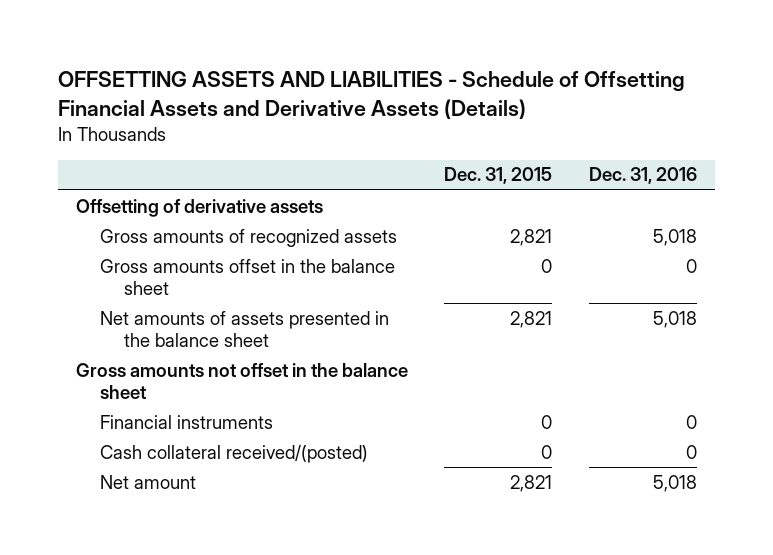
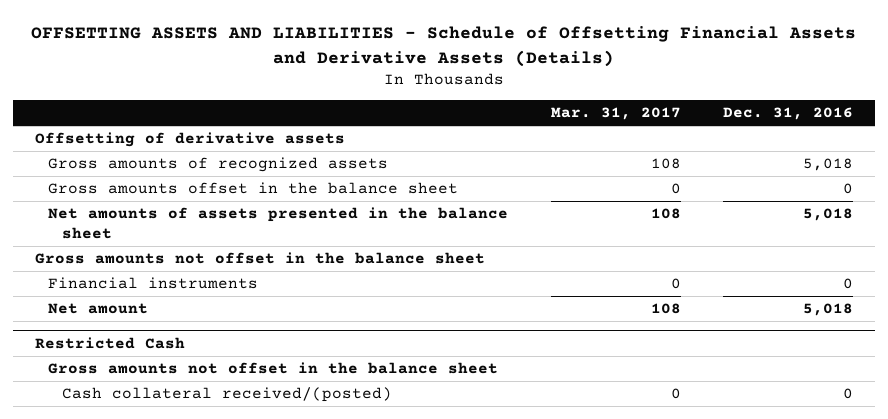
[444,167,553,185] Dec. 31, 2015 -> none
none -> [550,107,681,121] Mar. 31, 2017
[100,443,369,463] Cash collateral received/(posted) -> none
none -> [34,336,185,349] Restricted Cash
none -> [48,362,499,375] Gross amounts not offset in the balance sheet
none -> [61,387,392,403] Cash collateral received/(posted)

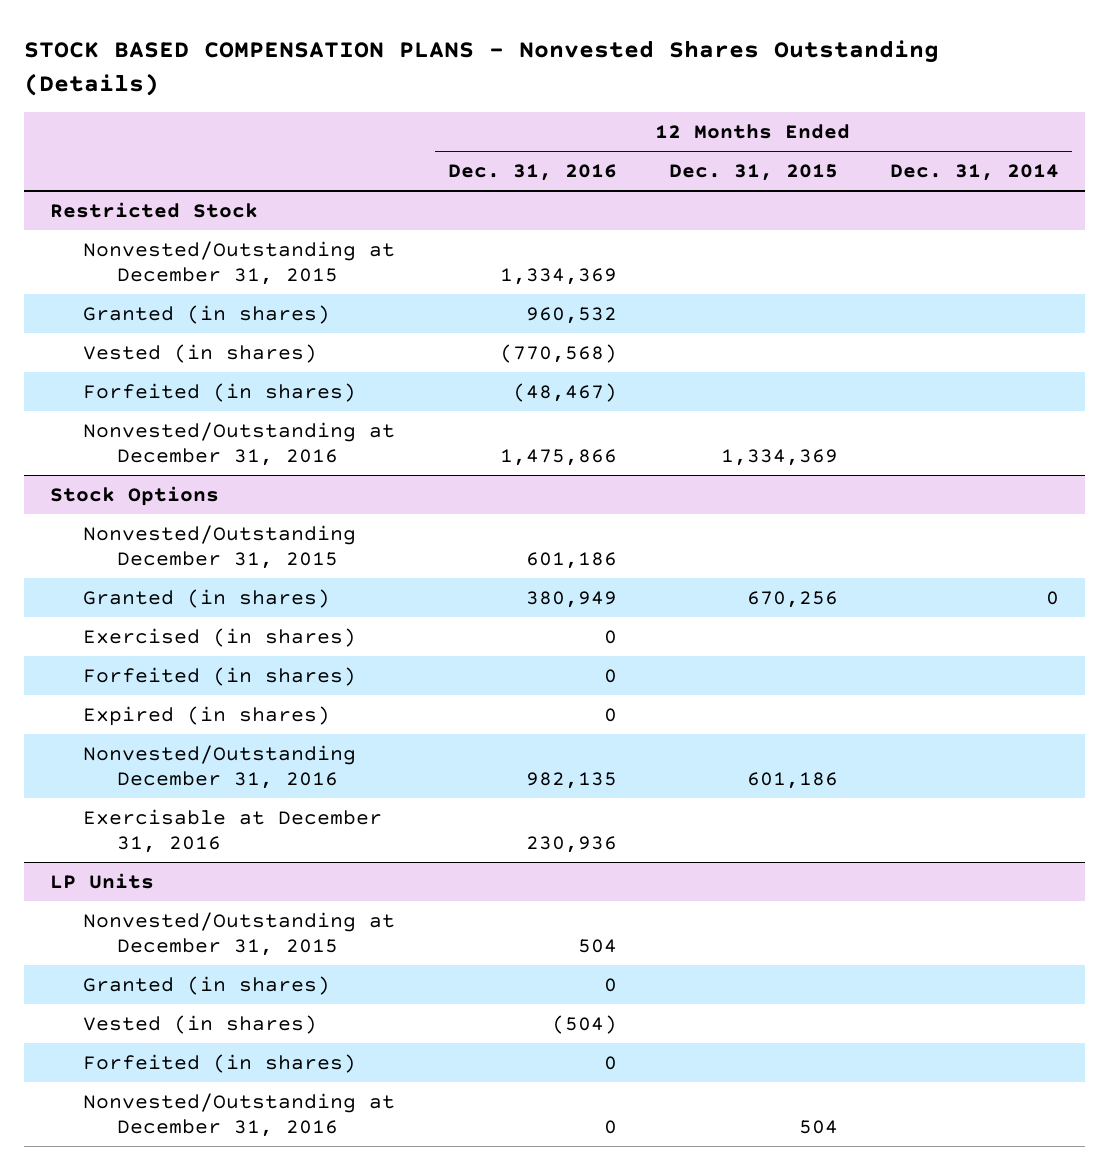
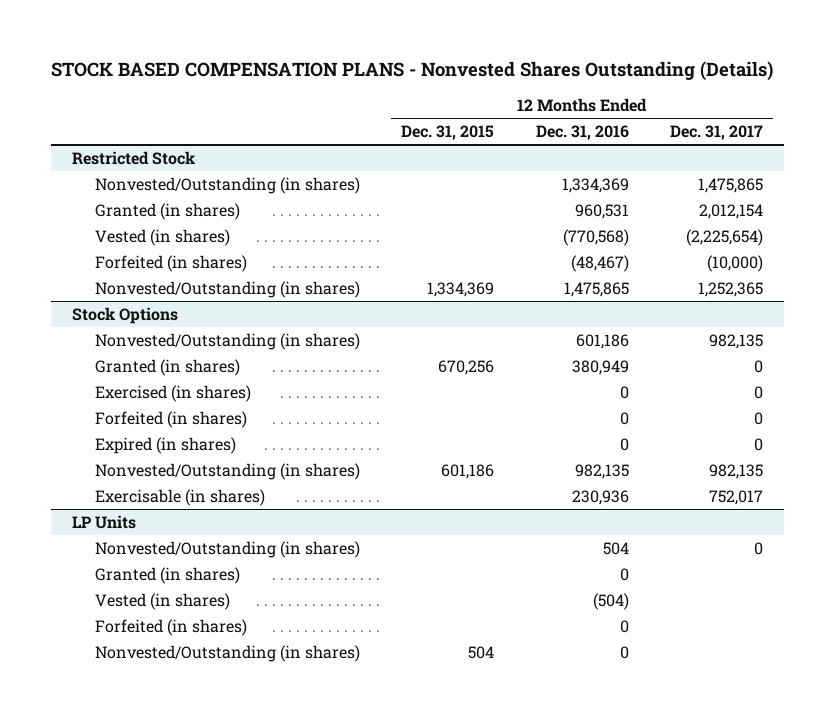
[889,164,1059,182] Dec. 31, 2014 -> none
none -> [669,124,763,140] Dec. 31, 2017
[83,240,396,285] Nonvested/Outstanding at December 31, 2015 -> [94,176,360,194] Nonvested/Outstanding (in shares)
[525,306,617,324] 960,532 -> [574,203,629,219] 960,531
[83,421,396,466] Nonvested/Outstanding at December 31, 2016 -> [94,280,360,298] Nonvested/Outstanding (in shares)
[499,448,617,466] 1,475,866 -> [563,281,629,297] 1,475,865
[83,524,357,569] Nonvested/Outstanding December 31, 2015 -> [94,332,360,350] Nonvested/Outstanding (in shares)
[83,744,357,789] Nonvested/Outstanding December 31, 2016 -> [94,462,360,480] Nonvested/Outstanding (in shares)
[83,808,383,853] Exercisable at December 31, 2016 -> [94,488,265,506] Exercisable (in shares)
[83,911,396,956] Nonvested/Outstanding at December 31, 2015 -> [94,540,360,558] Nonvested/Outstanding (in shares)
[83,1092,396,1137] Nonvested/Outstanding at December 31, 2016 -> [94,644,360,662] Nonvested/Outstanding (in shares)

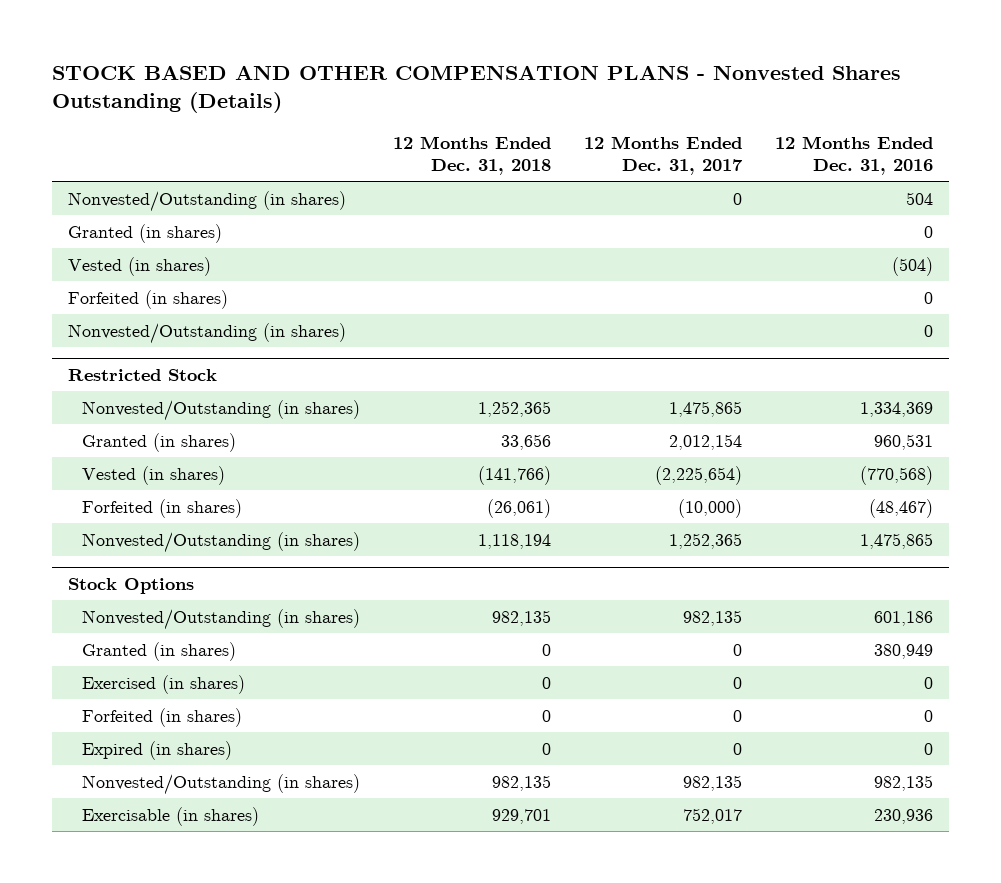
[50,61,773,82] STOCK BASED COMPENSATION PLANS - Nonvested Shares Outstanding (Details) -> [51,65,901,114] STOCK BASED AND OTHER COMPENSATION PLANS - Nonvested Shares Outstanding (Details)
[401,124,495,140] Dec. 31, 2015 -> none
none -> [393,136,552,176] 12 Months Ended Dec. 31, 2018
none -> [68,190,347,212] Nonvested/Outstanding (in shares)
none -> [68,223,223,243] Granted (in shares)
none -> [68,256,212,276] Vested (in shares)
none -> [68,289,229,309] Forfeited (in shares)
none -> [68,322,347,344] Nonvested/Outstanding (in shares)
[71,514,136,529] LP Units -> none
[94,540,360,558] Nonvested/Outstanding (in shares) -> none
[94,566,240,584] Granted (in shares) -> none
[94,592,230,610] Vested (in shares) -> none
[94,618,247,636] Forfeited (in shares) -> none
[94,644,360,662] Nonvested/Outstanding (in shares) -> none

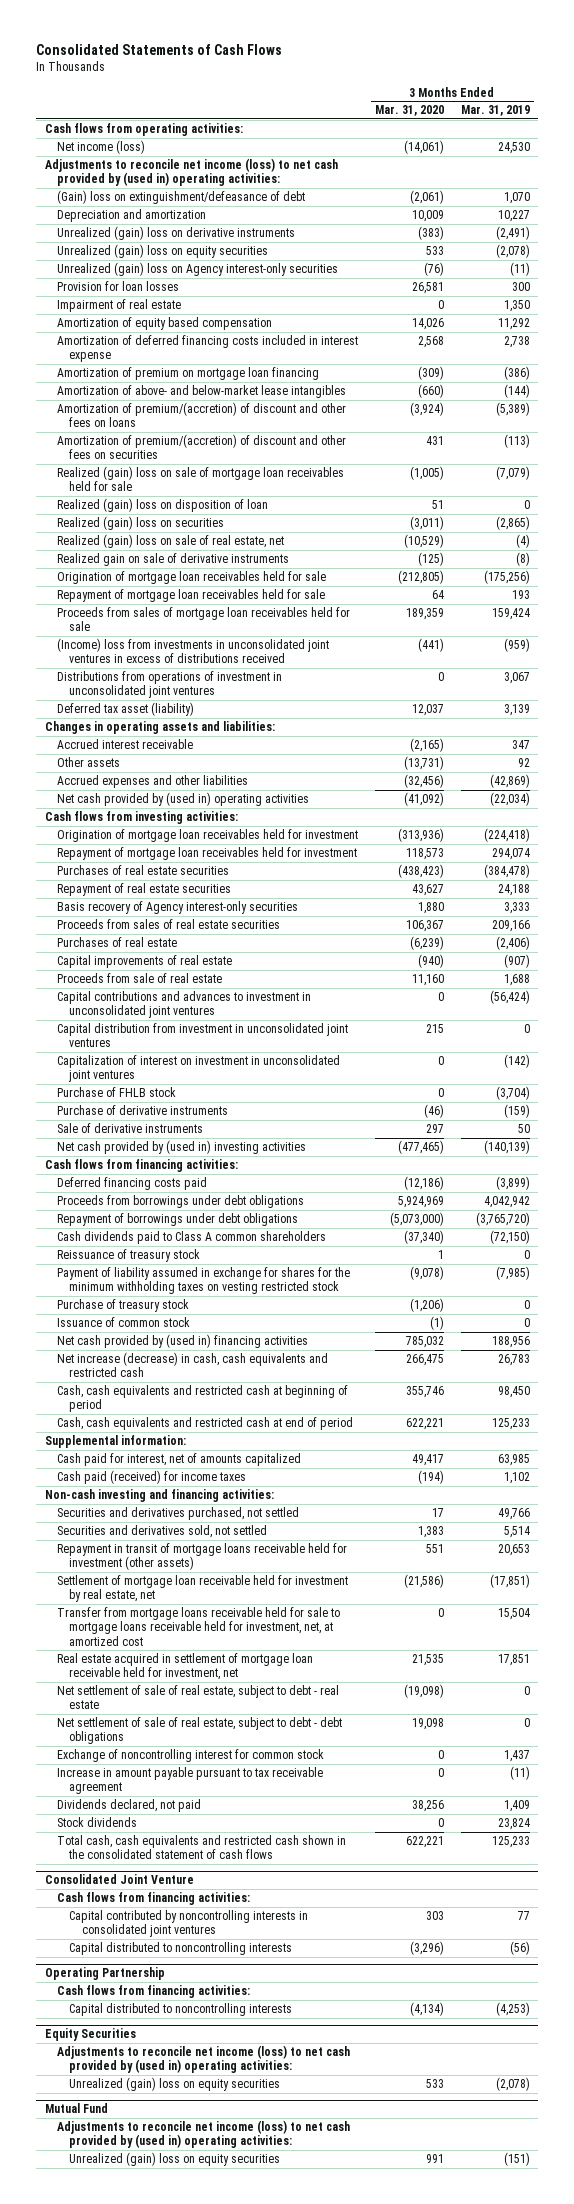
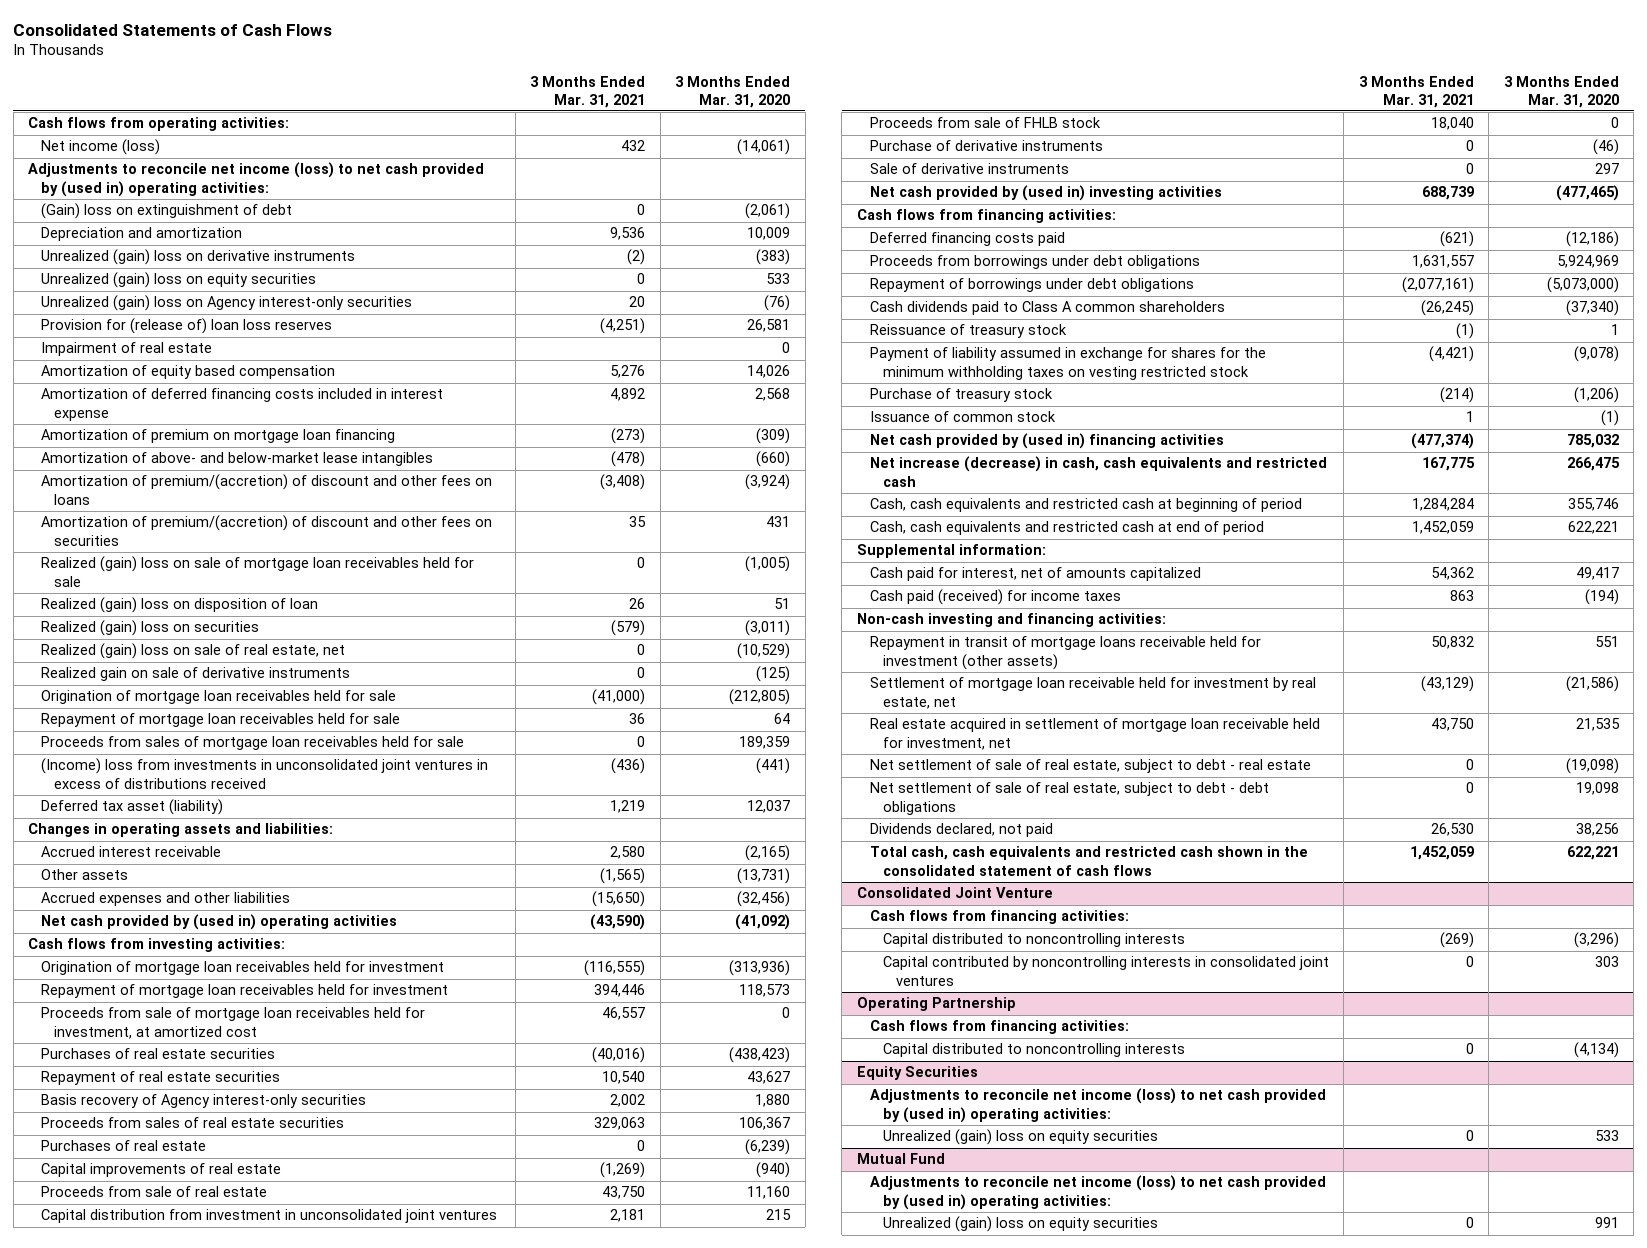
[460,105,530,117] Mar. 31, 2019 -> none
none -> [530,75,646,108] 3 Months Ended Mar. 31, 2021
[56,190,305,205] (Gain) loss on extinguishment/defeasance of debt -> [41,203,293,220] (Gain) loss on extinguishment of debt
[56,281,179,292] Provision for loan losses -> [41,318,333,335] Provision for (release of) loan loss reserves
[56,671,282,699] Distributions from operations of investment in unconsolidated joint ventures -> none
none -> [41,1007,426,1039] Proceeds from sale of mortgage loan receivables held for investment, at amortized cost
[56,991,311,1019] Capital contributions and advances to investment in unconsolidated joint ventures -> none
[56,1055,340,1083] Capitalization of interest on investment in unconsolidated joint ventures -> none
[56,1087,176,1098] Purchase of FHLB stock -> none
none -> [869,117,1101,129] Proceeds from sale of FHLB stock
[56,1507,299,1521] Securities and derivatives purchased, not settled -> none
[56,1525,267,1539] Securities and derivatives sold, not settled -> none
[56,1607,340,1646] Transfer from mortgage loans receivable held for sale to mortgage loans receivable held for investment, net, at amortized cost -> none
[56,1749,324,1763] Exchange of noncontrolling interest for common stock -> none
[56,1767,323,1795] Increase in amount payable pursuant to tax receivable agreement -> none
[56,1817,137,1828] Stock dividends -> none
[69,1910,309,1938] Capital contributed by noncontrolling interests in consolidated joint ventures -> [882,956,1329,986] Capital contributed by noncontrolling interests in consolidated joint ventures

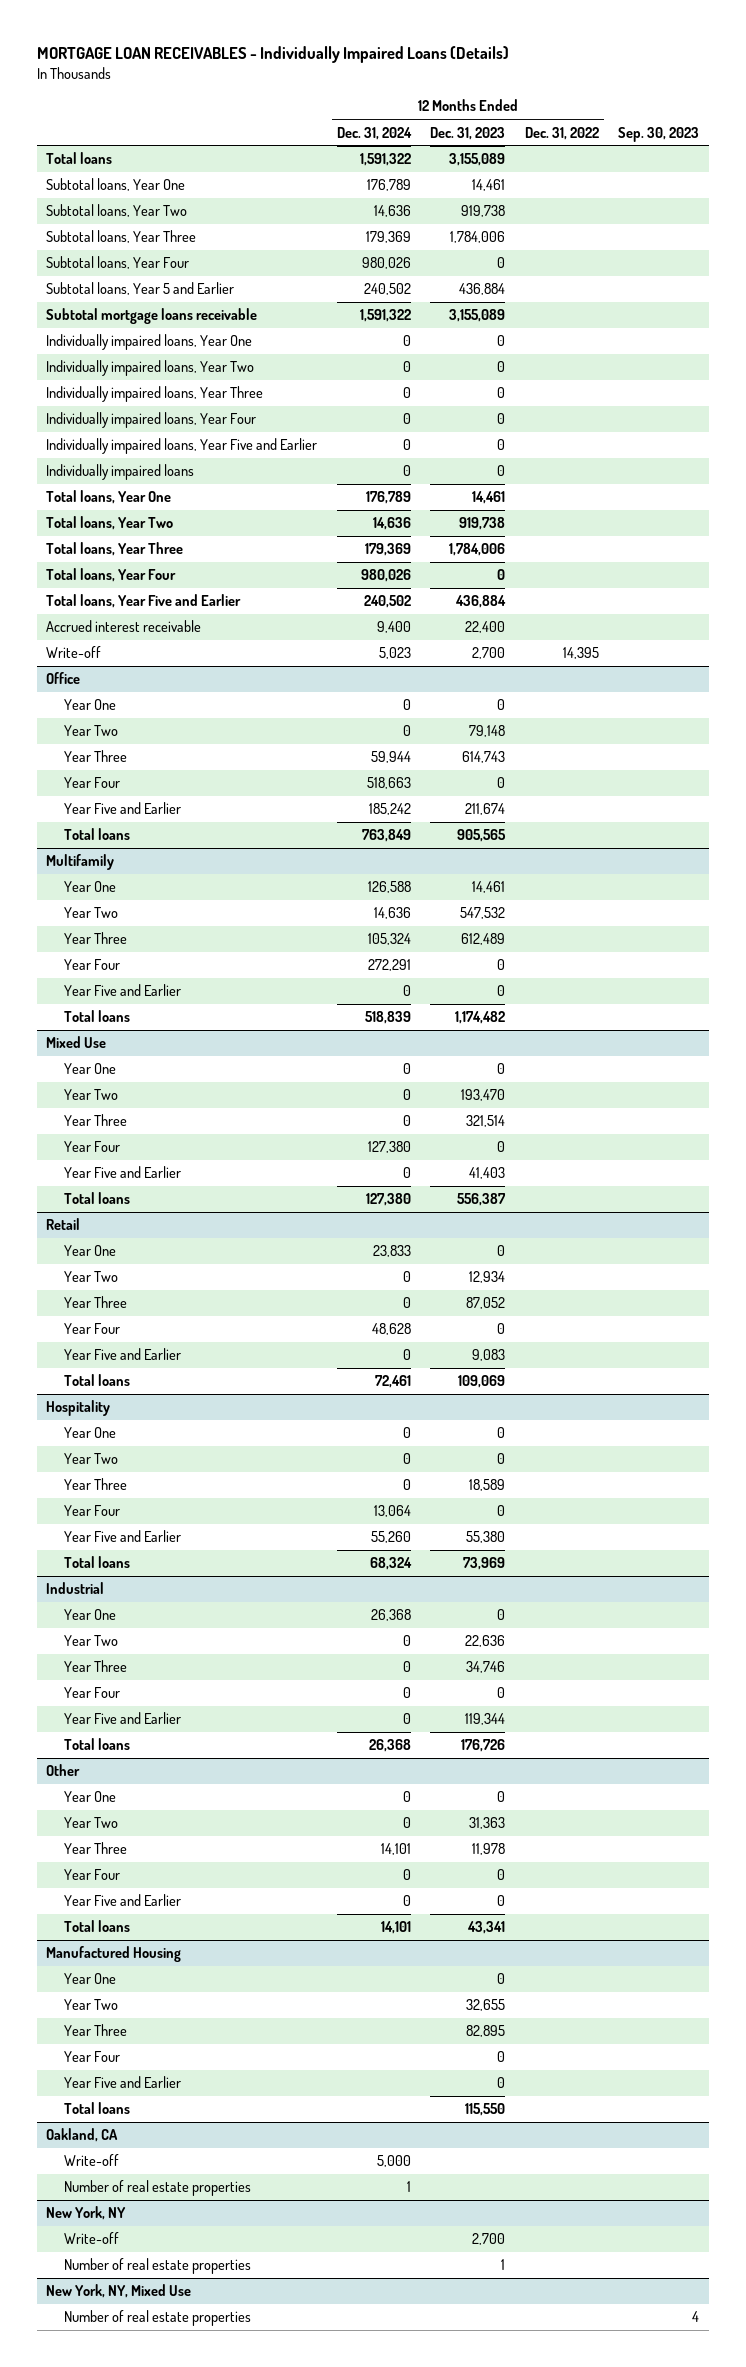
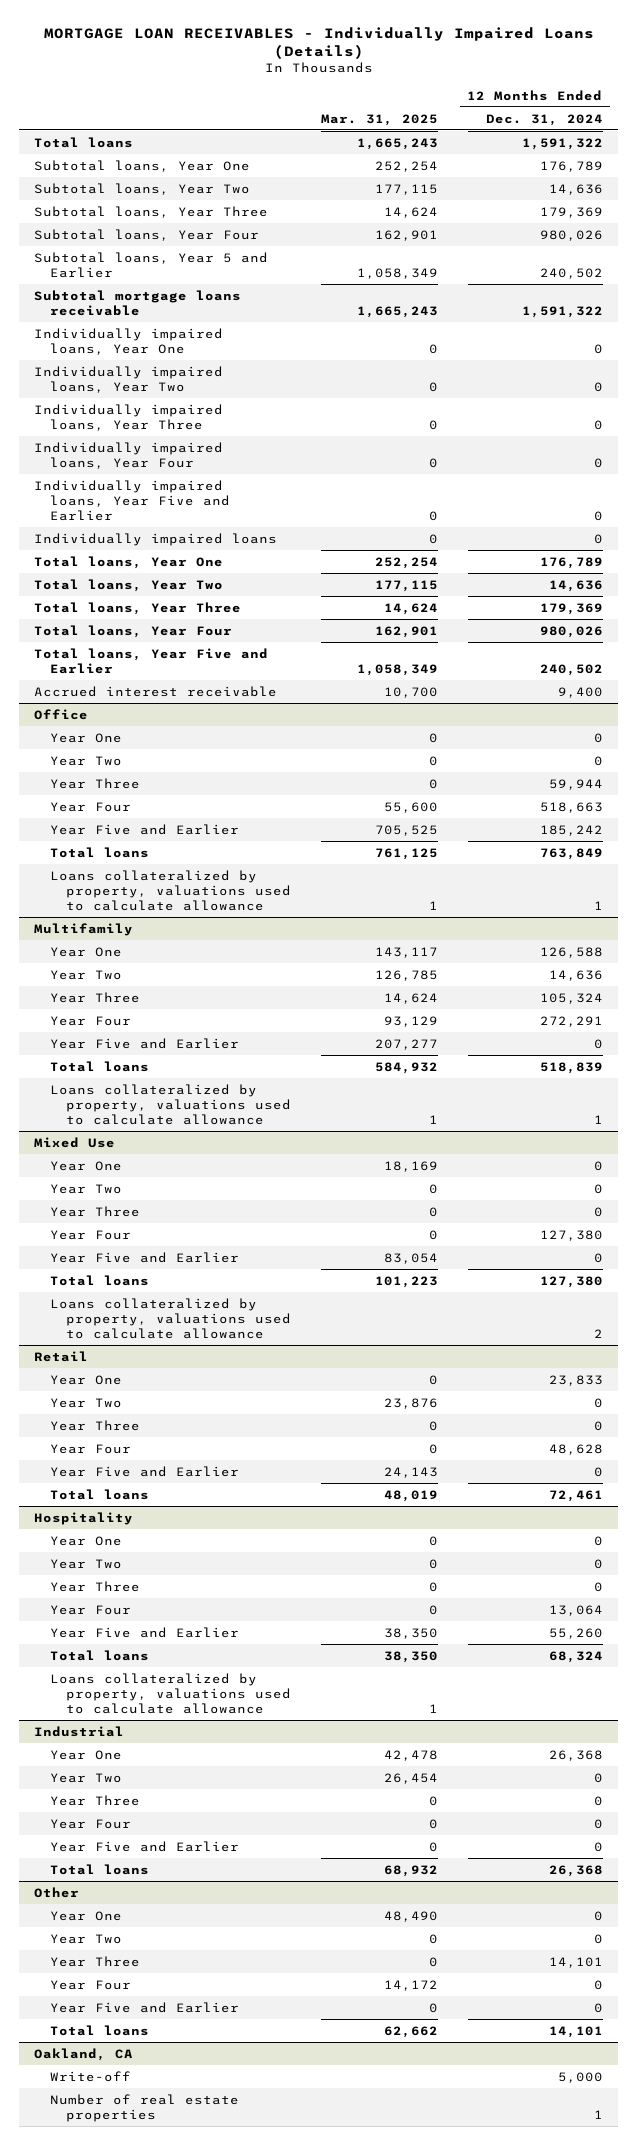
[430,126,506,140] Dec. 31, 2023 -> none
[524,126,599,140] Dec. 31, 2022 -> none
[618,126,700,142] Sep. 30, 2023 -> none
none -> [320,113,438,126] Mar. 31, 2025
[46,646,102,659] Write-off -> none
none -> [50,869,291,911] Loans collateralized by property, valuations used to calculate allowance
none -> [50,1083,291,1125] Loans collateralized by property, valuations used to calculate allowance
none -> [50,1297,291,1339] Loans collateralized by property, valuations used to calculate allowance
none -> [50,1672,291,1714] Loans collateralized by property, valuations used to calculate allowance
[46,1946,182,1963] Manufactured Housing -> none
[64,1973,117,1985] Year One -> none
[64,1999,119,2011] Year Two -> none
[64,2024,128,2037] Year Three -> none
[64,2051,121,2063] Year Four -> none
[64,2076,182,2089] Year Five and Earlier -> none
[64,2102,131,2115] Total loans -> none
[46,2206,127,2221] New York, NY -> none
[64,2232,120,2245] Write-off -> none
[64,2258,252,2275] Number of real estate properties -> none
[46,2284,192,2299] New York, NY, Mixed Use -> none
[64,2310,252,2327] Number of real estate properties -> none

